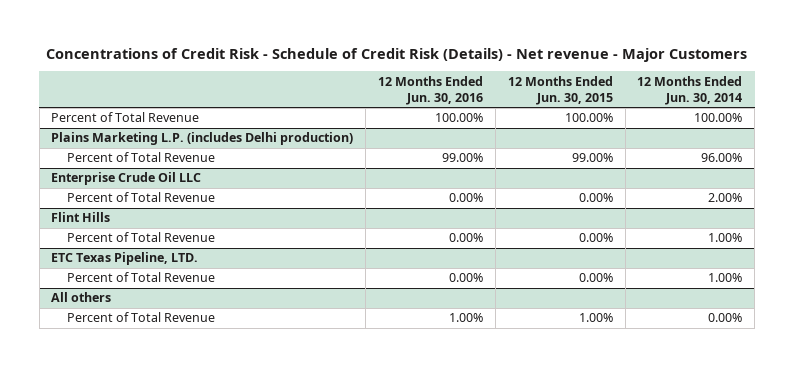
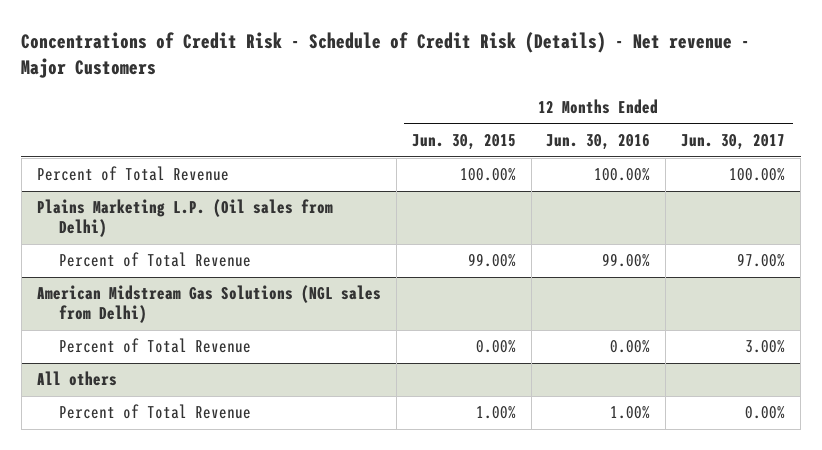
[637,75,743,105] 12 Months Ended Jun. 30, 2014 -> none
none -> [681,134,786,151] Jun. 30, 2017
[51,132,354,146] Plains Marketing L.P. (includes Delhi production) -> [36,199,333,238] Plains Marketing L.P. (Oil sales from Delhi)
[67,192,216,203] Percent of Total Revenue -> none
[51,212,111,223] Flint Hills -> none
[67,232,216,243] Percent of Total Revenue -> none
[51,252,199,266] ETC Texas Pipeline, LTD. -> none
[51,172,202,186] Enterprise Crude Oil LLC -> [36,285,381,324] American Midstream Gas Solutions (NGL sales from Delhi)

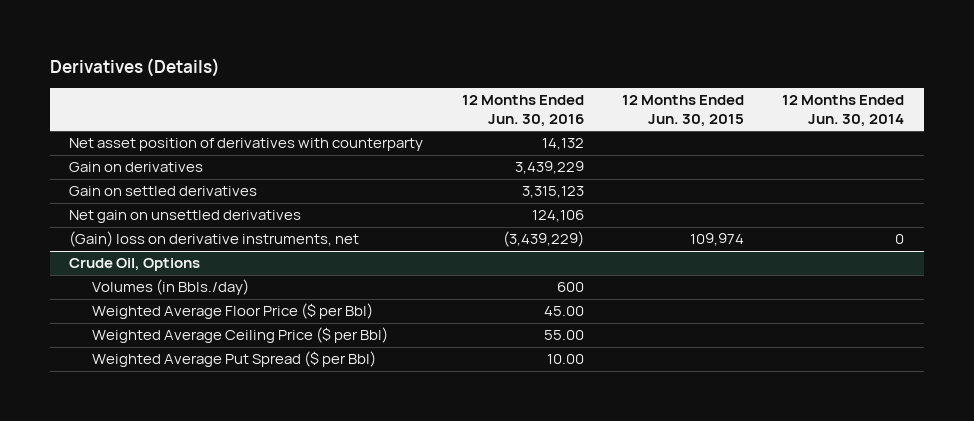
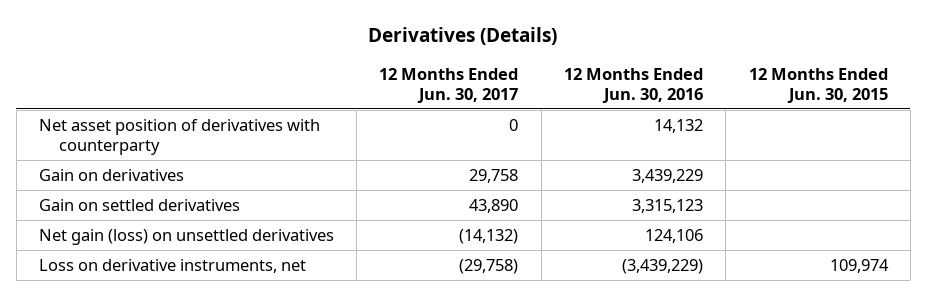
[782,94,905,127] 12 Months Ended Jun. 30, 2014 -> none
none -> [379,67,519,103] 12 Months Ended Jun. 30, 2017
[69,258,201,272] Crude Oil, Options -> none
[91,279,249,296] Volumes (in Bbls./day) -> none
[91,303,373,320] Weighted Average Floor Price ($ per Bbl) -> none
[91,327,388,344] Weighted Average Ceiling Price ($ per Bbl) -> none
[91,351,376,368] Weighted Average Put Spread ($ per Bbl) -> none
[69,210,302,224] Net gain on unsettled derivatives -> [38,228,334,245] Net gain (loss) on unsettled derivatives
[69,231,360,248] (Gain) loss on derivative instruments, net -> [38,258,306,273] Loss on derivative instruments, net

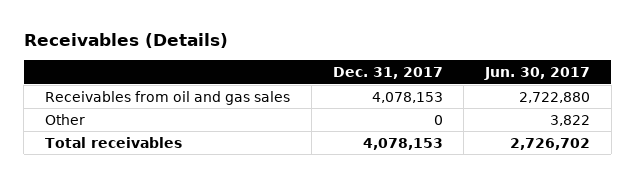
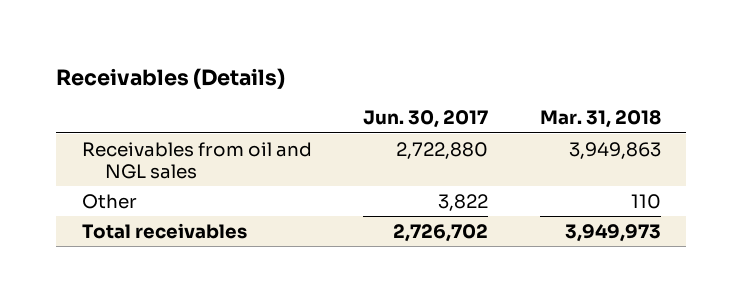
[332,67,443,80] Dec. 31, 2017 -> none
none -> [539,110,661,129] Mar. 31, 2018
[45,90,291,105] Receivables from oil and gas sales -> [81,141,312,179] Receivables from oil and NGL sales

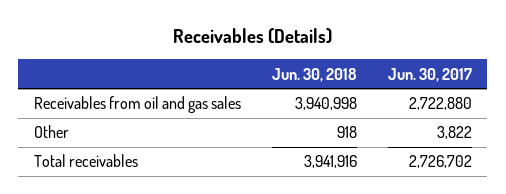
[539,110,661,129] Mar. 31, 2018 -> none
none -> [271,67,357,82] Jun. 30, 2018
[81,141,312,179] Receivables from oil and NGL sales -> [33,96,241,114] Receivables from oil and gas sales

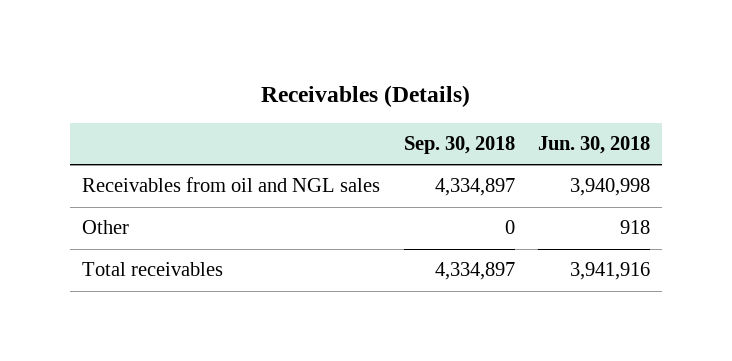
[387,67,472,82] Jun. 30, 2017 -> none
none -> [403,136,515,155] Sep. 30, 2018
[33,96,241,114] Receivables from oil and gas sales -> [82,177,381,193] Receivables from oil and NGL sales

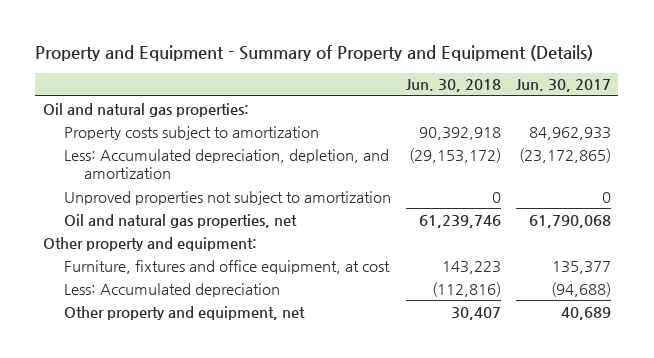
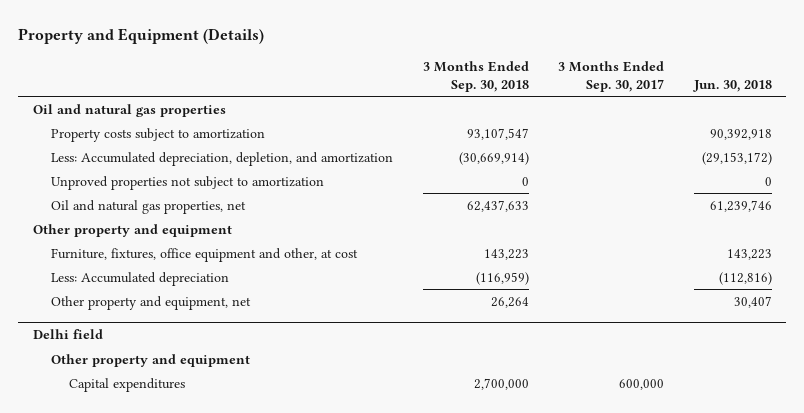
[35,45,594,62] Property and Equipment - Summary of Property and Equipment (Details) -> [18,27,265,44] Property and Equipment (Details)
[515,79,611,93] Jun. 30, 2017 -> none
none -> [422,60,529,92] 3 Months Ended Sep. 30, 2018
none -> [558,60,665,92] 3 Months Ended Sep. 30, 2017
[42,102,249,117] Oil and natural gas properties: -> [32,103,226,117] Oil and natural gas properties
[42,236,257,251] Other property and equipment: -> [32,223,232,237] Other property and equipment
[63,259,390,274] Furniture, fixtures and office equipment, at cost -> [51,247,359,262] Furniture, fixtures, office equipment and other, at cost
none -> [32,328,103,339] Delhi field
none -> [51,353,251,367] Other property and equipment
none -> [69,377,186,392] Capital expenditures

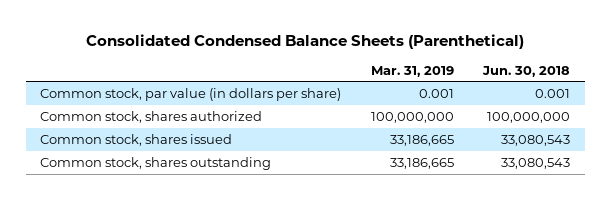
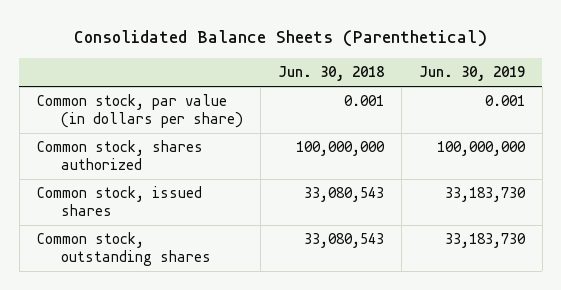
[86,33,525,49] Consolidated Condensed Balance Sheets (Parenthetical) -> [73,29,487,47] Consolidated Balance Sheets (Parenthetical)
[370,65,454,77] Mar. 31, 2019 -> none
none -> [418,66,525,82] Jun. 30, 2019
[40,133,233,146] Common stock, shares issued -> [36,186,202,217] Common stock, issued shares
[40,156,272,170] Common stock, shares outstanding -> [36,232,211,267] Common stock, outstanding shares

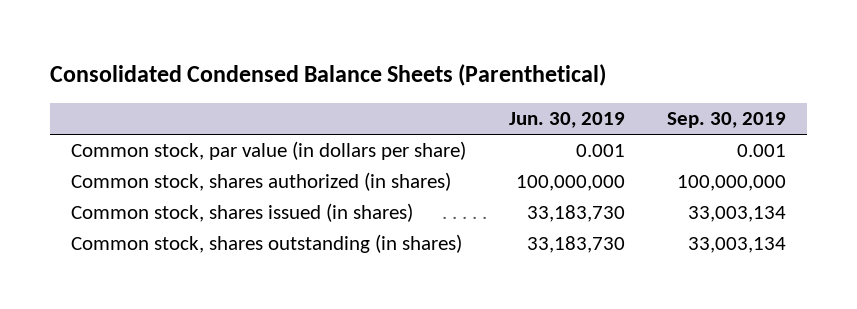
[73,29,487,47] Consolidated Balance Sheets (Parenthetical) -> [49,64,606,87] Consolidated Condensed Balance Sheets (Parenthetical)
[277,66,384,82] Jun. 30, 2018 -> none
none -> [666,112,786,129] Sep. 30, 2019
[36,140,203,171] Common stock, shares authorized -> [71,172,452,192] Common stock, shares authorized (in shares)
[36,186,202,217] Common stock, issued shares -> [71,203,414,223] Common stock, shares issued (in shares)
[36,232,211,267] Common stock, outstanding shares -> [71,234,463,254] Common stock, shares outstanding (in shares)

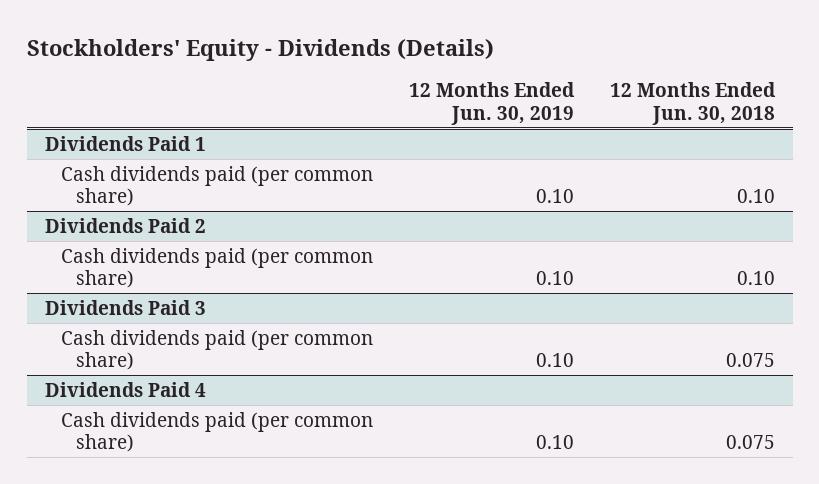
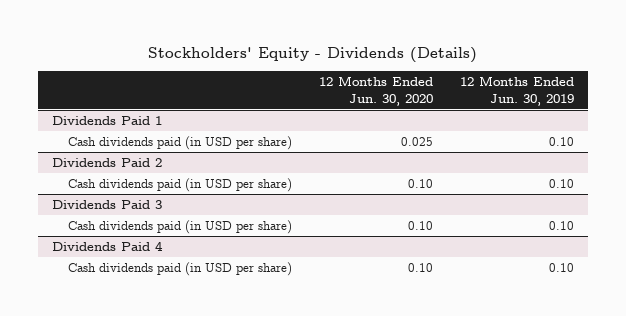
[609,82,776,125] 12 Months Ended Jun. 30, 2018 -> none
none -> [319,76,434,106] 12 Months Ended Jun. 30, 2020
[60,165,373,207] Cash dividends paid (per common share) -> [68,136,293,151] Cash dividends paid (in USD per share)
[60,247,373,289] Cash dividends paid (per common share) -> [68,178,293,193] Cash dividends paid (in USD per share)
[60,329,373,371] Cash dividends paid (per common share) -> [68,220,293,235] Cash dividends paid (in USD per share)
[60,411,373,453] Cash dividends paid (per common share) -> [68,262,293,277] Cash dividends paid (in USD per share)

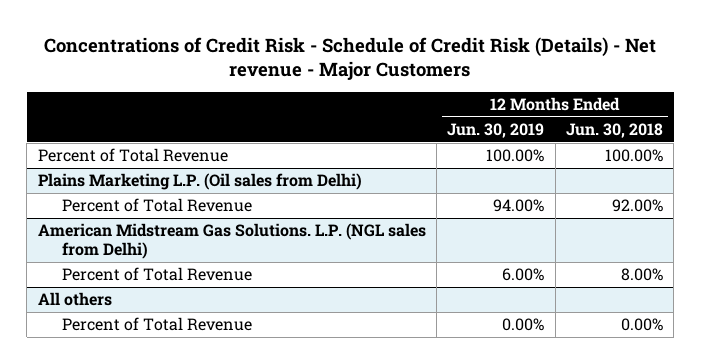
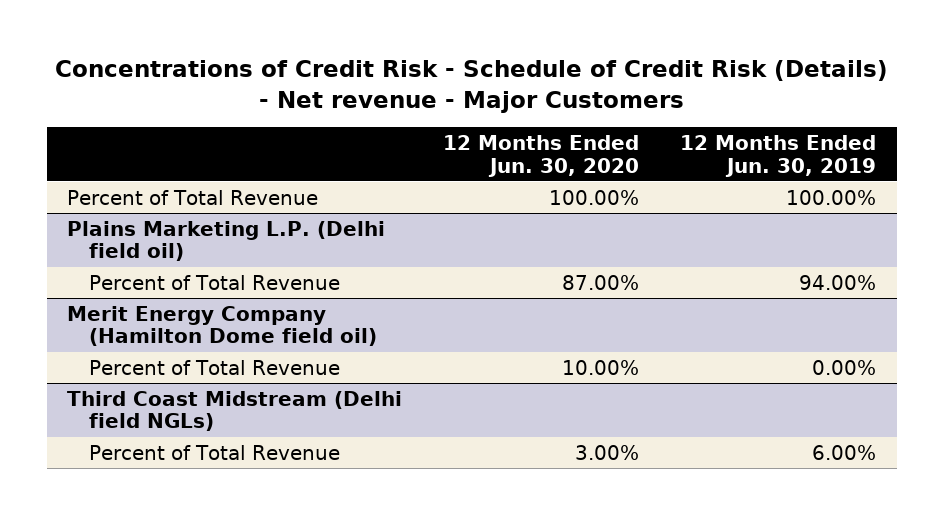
[565,123,663,139] Jun. 30, 2018 -> none
none -> [443,134,640,177] 12 Months Ended Jun. 30, 2020
[37,173,362,191] Plains Marketing L.P. (Oil sales from Delhi) -> [67,220,386,262] Plains Marketing L.P. (Delhi field oil)
[62,267,253,282] Percent of Total Revenue -> none
[37,292,112,307] All others -> none
[37,223,426,260] American Midstream Gas Solutions. L.P. (NGL sales from Delhi) -> [67,305,378,347] Merit Energy Company (Hamilton Dome field oil)
none -> [67,390,403,432] Third Coast Midstream (Delhi field NGLs)
none -> [89,444,341,460] Percent of Total Revenue

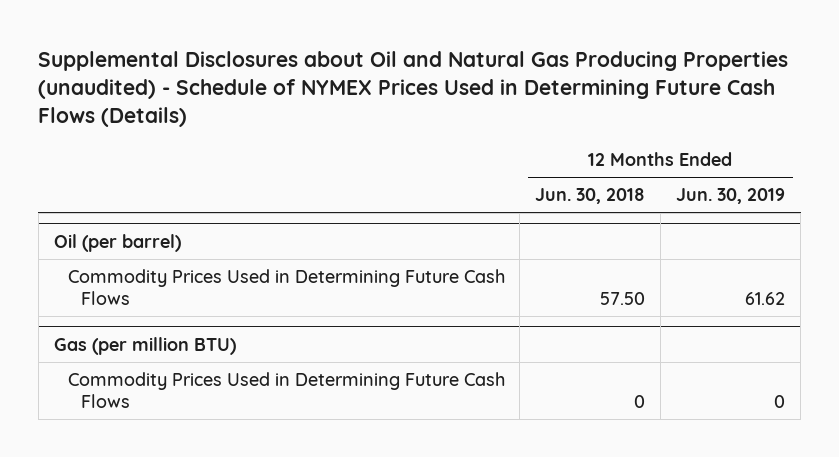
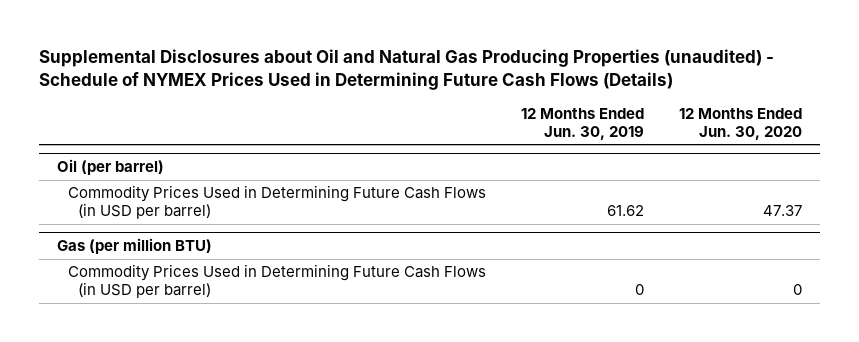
[535,188,646,205] Jun. 30, 2018 -> none
none -> [678,107,802,140] 12 Months Ended Jun. 30, 2020
[67,269,505,305] Commodity Prices Used in Determining Future Cash Flows -> [67,185,486,220] Commodity Prices Used in Determining Future Cash Flows (in USD per barrel)
[67,372,505,408] Commodity Prices Used in Determining Future Cash Flows -> [67,264,486,299] Commodity Prices Used in Determining Future Cash Flows (in USD per barrel)

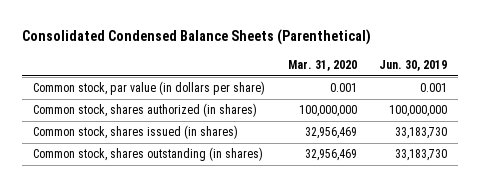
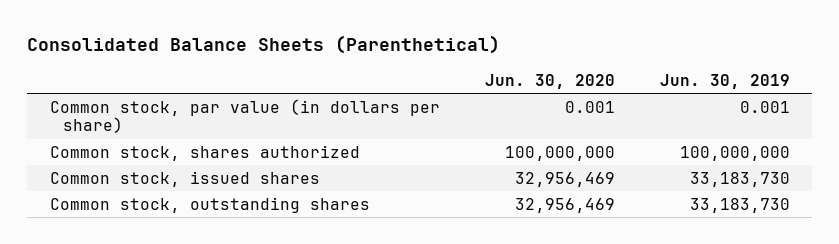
[22,29,372,46] Consolidated Condensed Balance Sheets (Parenthetical) -> [27,35,501,55] Consolidated Balance Sheets (Parenthetical)
[287,59,357,71] Mar. 31, 2020 -> none
none -> [484,73,615,89] Jun. 30, 2020
[33,103,258,118] Common stock, shares authorized (in shares) -> [49,144,360,161] Common stock, shares authorized
[33,125,239,140] Common stock, shares issued (in shares) -> [49,170,320,187] Common stock, issued shares
[33,147,264,162] Common stock, shares outstanding (in shares) -> [49,196,370,213] Common stock, outstanding shares

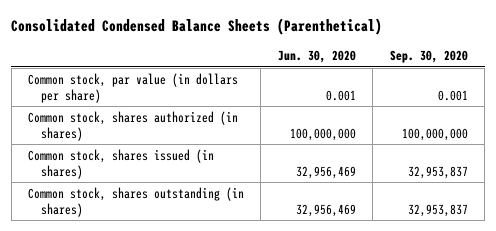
[27,35,501,55] Consolidated Balance Sheets (Parenthetical) -> [11,18,383,36] Consolidated Condensed Balance Sheets (Parenthetical)
[659,73,790,89] Jun. 30, 2019 -> none
none -> [389,50,468,64] Sep. 30, 2020
[49,144,360,161] Common stock, shares authorized -> [28,110,239,141] Common stock, shares authorized (in shares)
[49,170,320,187] Common stock, issued shares -> [28,148,215,179] Common stock, shares issued (in shares)
[49,196,370,213] Common stock, outstanding shares -> [28,186,245,217] Common stock, shares outstanding (in shares)

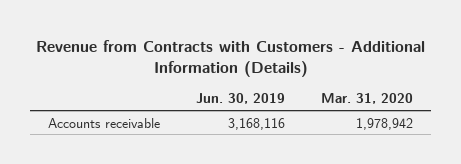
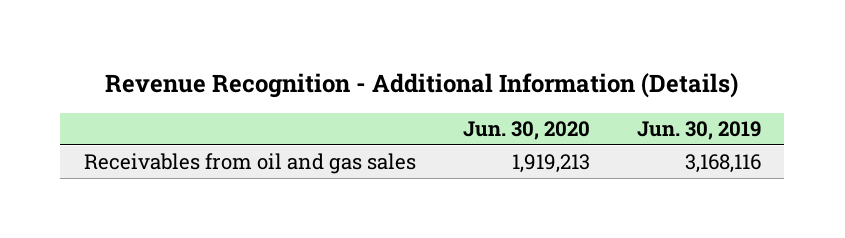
[35,39,425,77] Revenue from Contracts with Customers - Additional Information (Details) -> [105,73,739,99] Revenue Recognition - Additional Information (Details)
[321,93,414,105] Mar. 31, 2020 -> none
none -> [462,121,590,141] Jun. 30, 2020
[48,117,161,128] Accounts receivable -> [83,153,416,175] Receivables from oil and gas sales

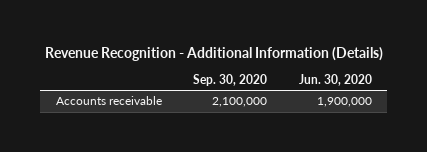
[636,121,761,141] Jun. 30, 2019 -> none
none -> [193,74,268,87] Sep. 30, 2020
[83,153,416,175] Receivables from oil and gas sales -> none
none -> [55,96,162,106] Accounts receivable

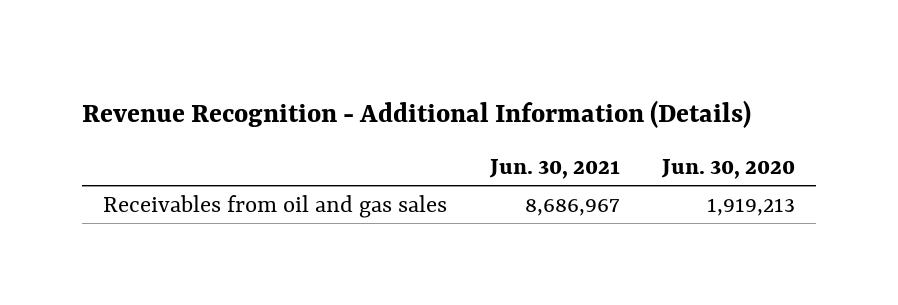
[193,74,268,87] Sep. 30, 2020 -> none
none -> [488,159,620,180] Jun. 30, 2021
[55,96,162,106] Accounts receivable -> none
none -> [103,194,448,218] Receivables from oil and gas sales

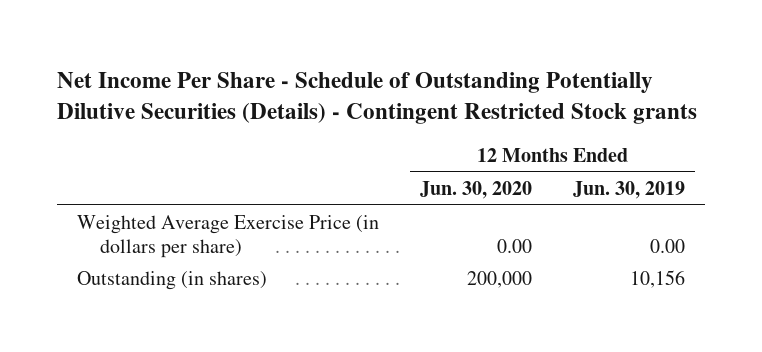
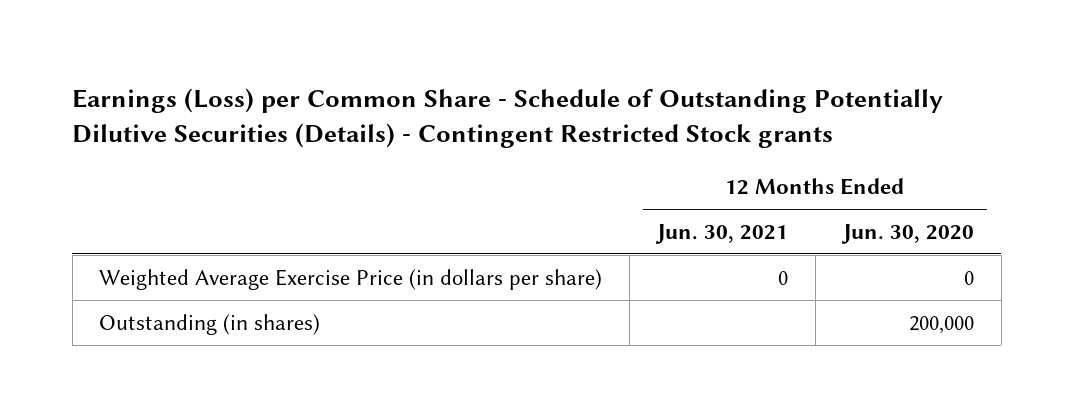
[56,72,697,125] Net Income Per Share - Schedule of Outstanding Potentially Dilutive Securities (Details) - Contingent Restricted Stock grants -> [72,87,944,148] Earnings (Loss) per Common Share - Schedule of Outstanding Potentially Dilutive Securities (Details) - Contingent Restricted Stock grants
[572,180,685,199] Jun. 30, 2019 -> none
none -> [655,223,789,244] Jun. 30, 2021
[497,238,533,253] 0.00 -> [963,270,974,285] 0

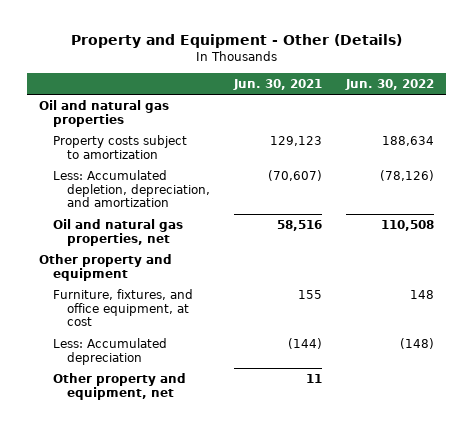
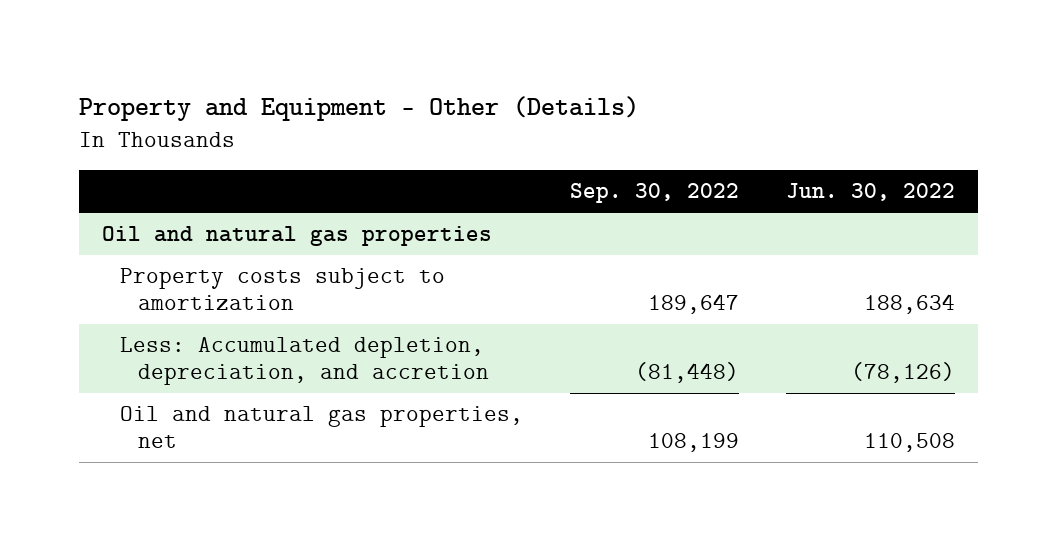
[233,78,323,90] Jun. 30, 2021 -> none
none -> [570,183,740,204] Sep. 30, 2022
[53,170,211,208] Less: Accumulated depletion, depreciation, and amortization -> [120,337,490,386] Less: Accumulated depletion, depreciation, and accretion
[39,254,173,281] Other property and equipment -> none
[53,289,194,327] Furniture, fixtures, and office equipment, at cost -> none
[53,338,168,365] Less: Accumulated depreciation -> none
[53,373,187,400] Other property and equipment, net -> none

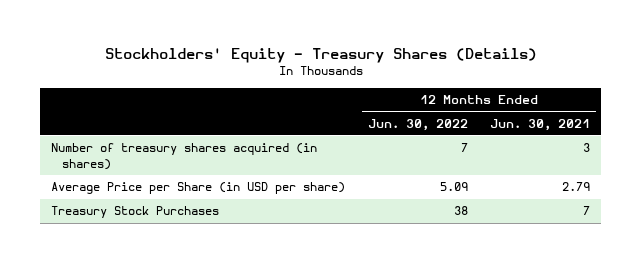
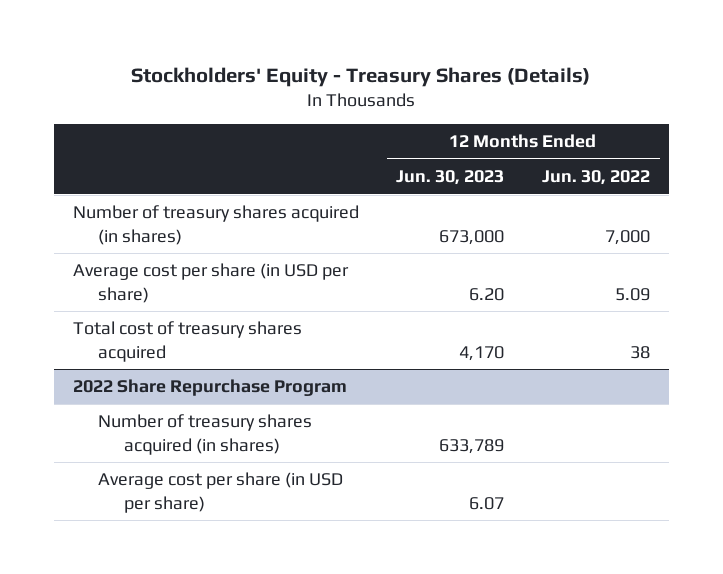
[489,118,590,131] Jun. 30, 2021 -> none
none -> [396,170,505,186] Jun. 30, 2023
[460,143,468,153] 7 -> [605,229,651,245] 7,000
[51,182,346,195] Average Price per Share (in USD per share) -> [72,263,349,303] Average cost per share (in USD per share)
[51,206,220,219] Treasury Stock Purchases -> [72,321,302,362] Total cost of treasury shares acquired
none -> [72,379,347,397] 2022 Share Repurchase Program
none -> [98,414,313,455] Number of treasury shares acquired (in shares)
none -> [98,472,344,513] Average cost per share (in USD per share)

